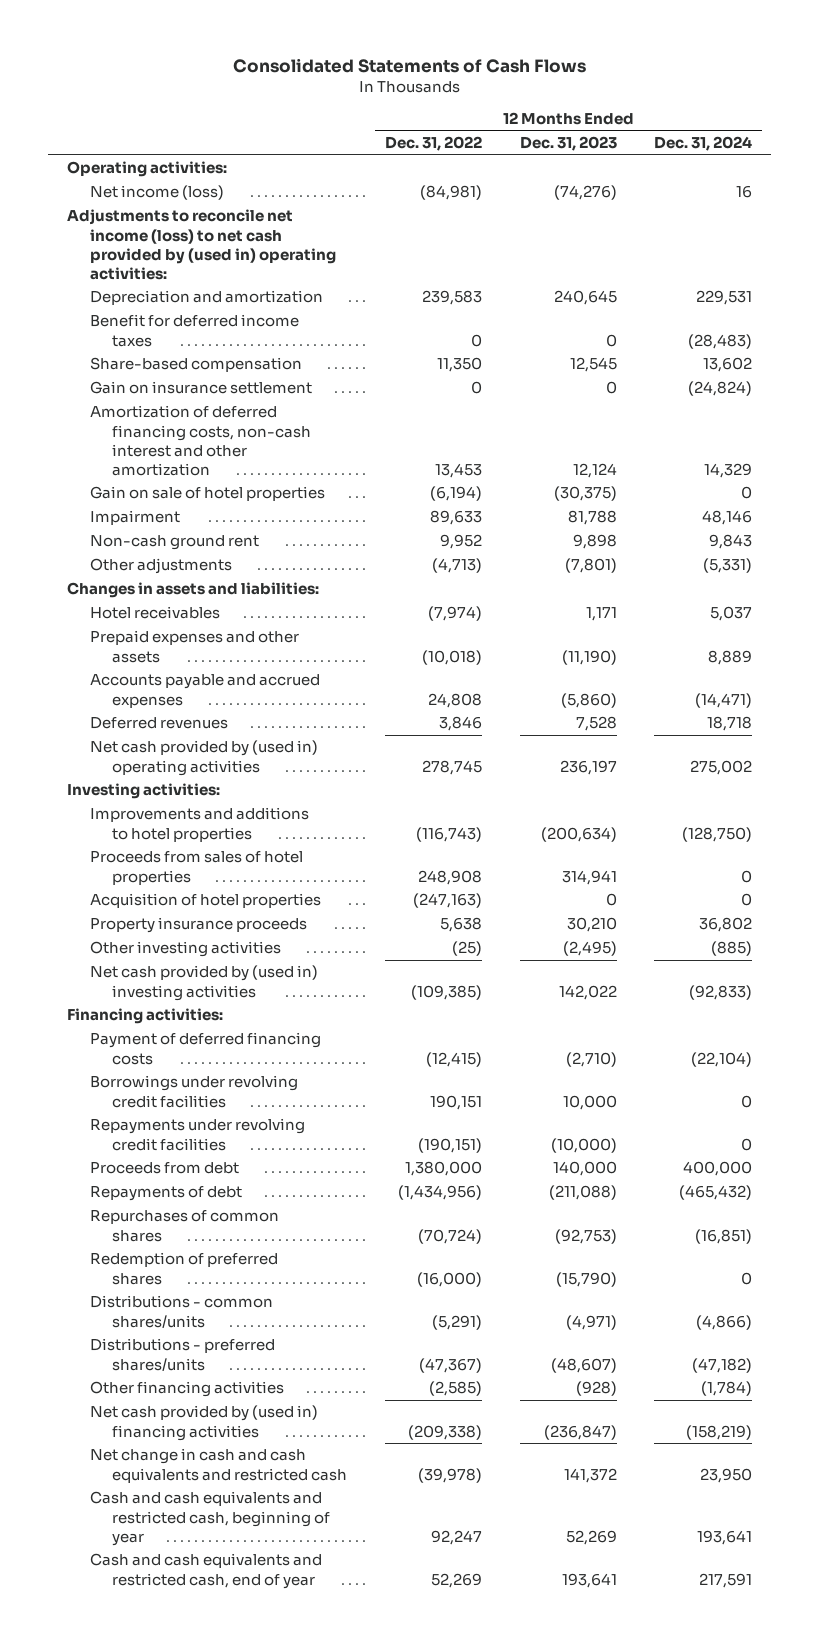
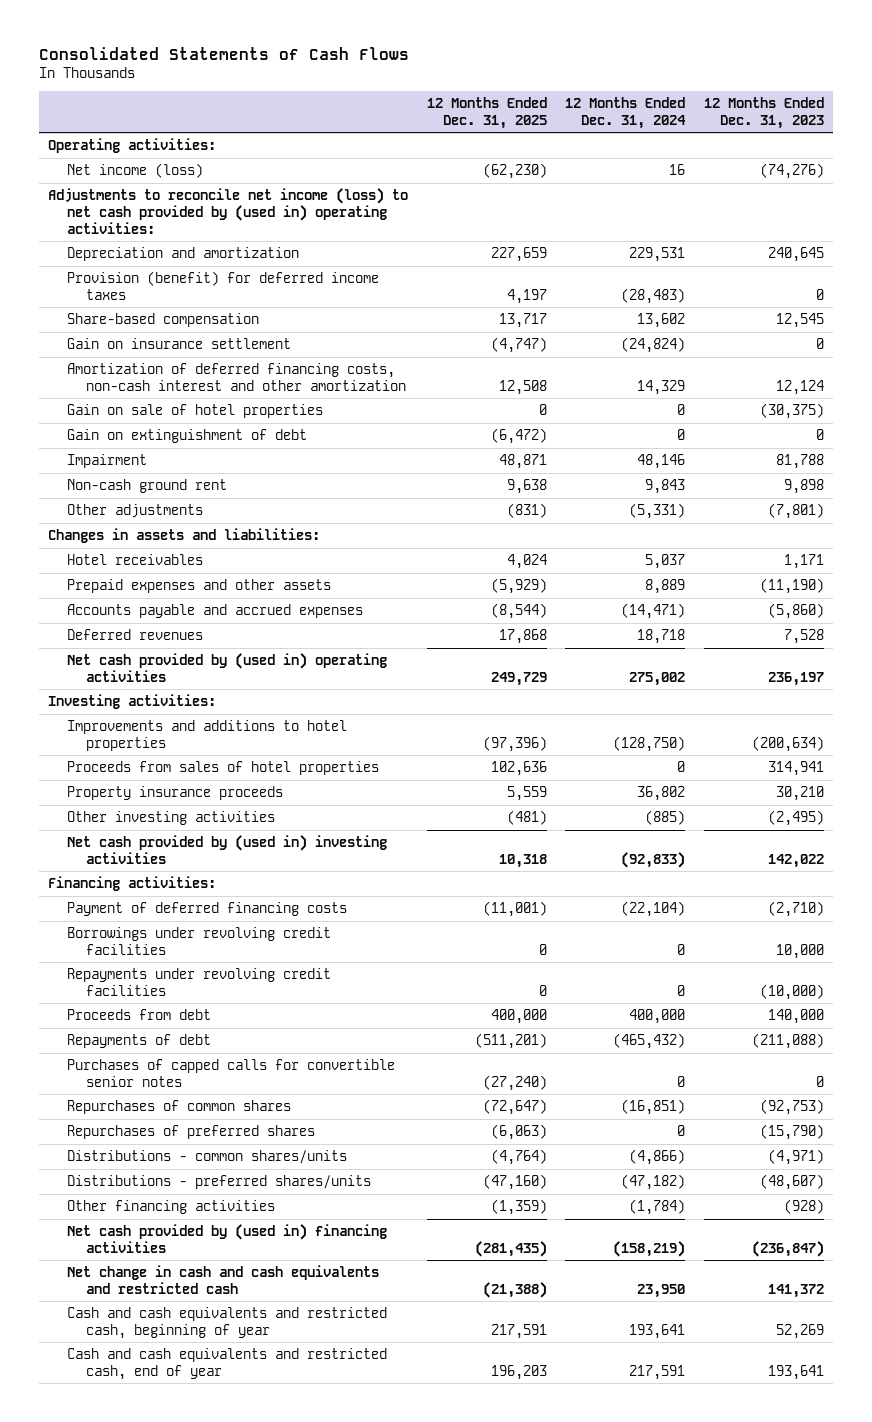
[384,136,482,152] Dec. 31, 2022 -> none
none -> [426,96,547,129] 12 Months Ended Dec. 31, 2025
[89,314,299,347] Benefit for deferred income taxes -> [67,270,380,300] Provision (benefit) for deferred income taxes
none -> [67,428,308,443] Gain on extinguishment of debt
[89,893,321,909] Acquisition of hotel properties -> none
none -> [67,1058,396,1087] Purchases of capped calls for convertible senior notes
[89,1252,278,1285] Redemption of preferred shares -> [67,1124,316,1139] Repurchases of preferred shares

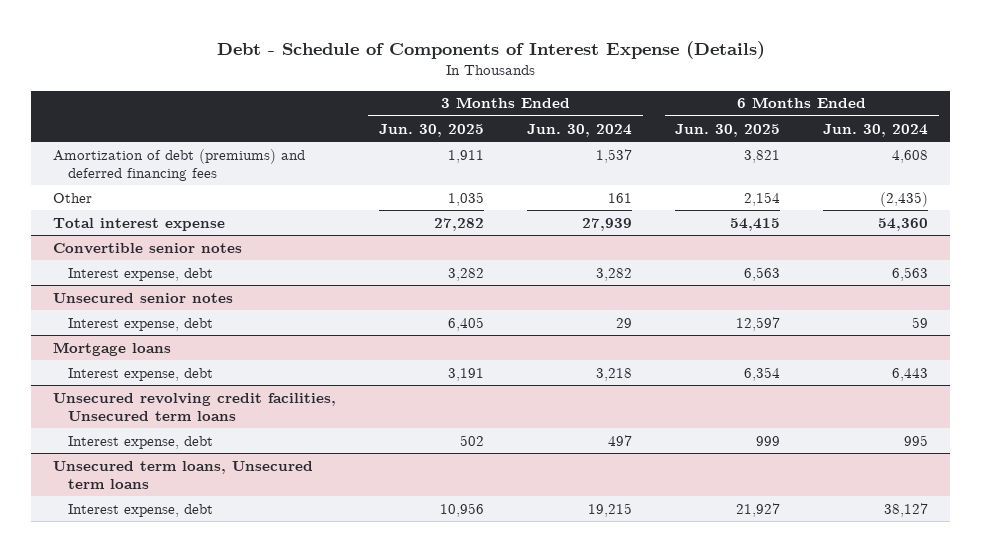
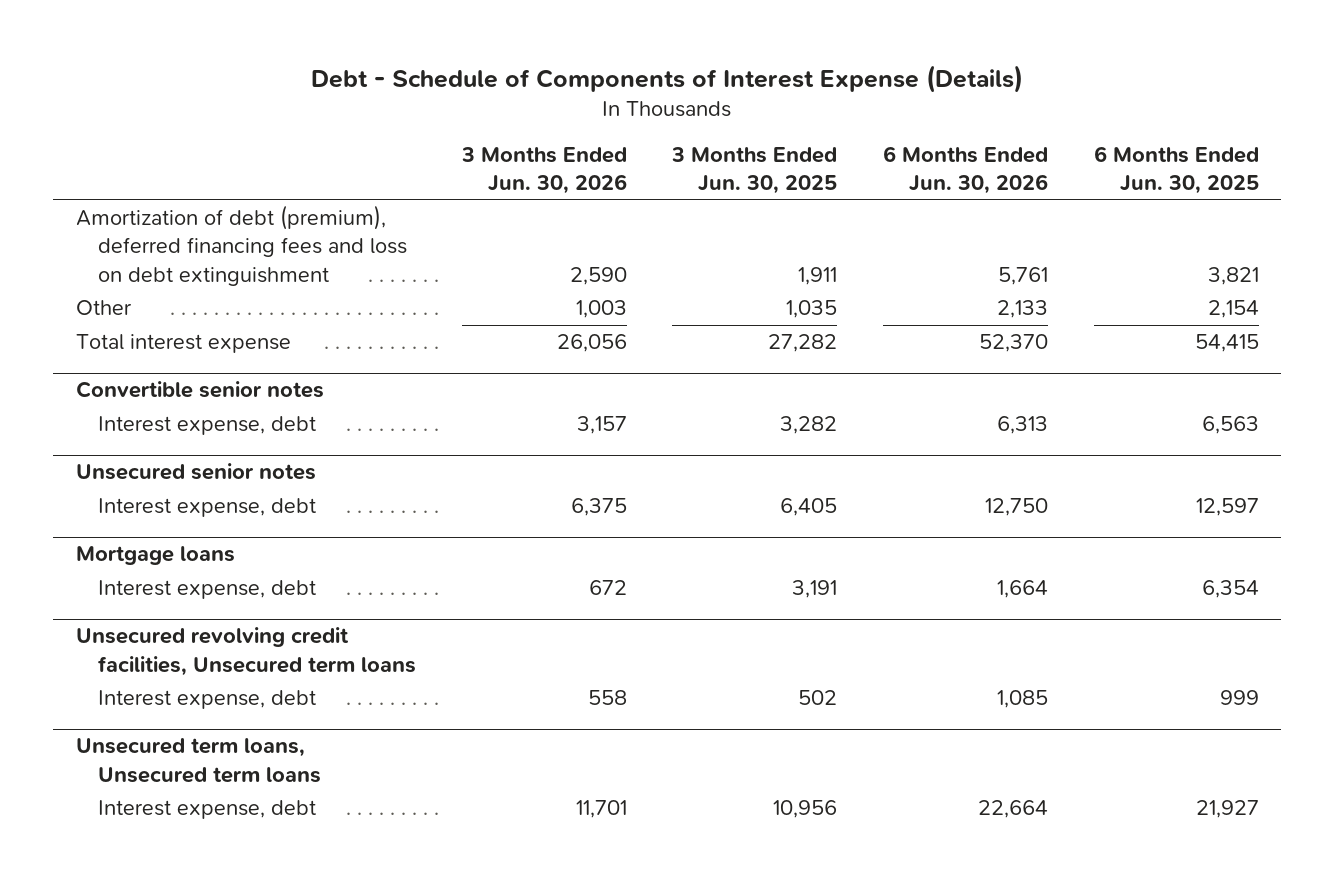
[527,123,633,137] Jun. 30, 2024 -> none
[823,123,929,137] Jun. 30, 2024 -> none
none -> [460,147,627,195] 3 Months Ended Jun. 30, 2026
none -> [883,146,1049,195] 6 Months Ended Jun. 30, 2026
[52,148,305,181] Amortization of debt (premiums) and deferred financing fees -> [75,205,408,286] Amortization of debt (premium), deferred financing fees and loss on debt extinguishment

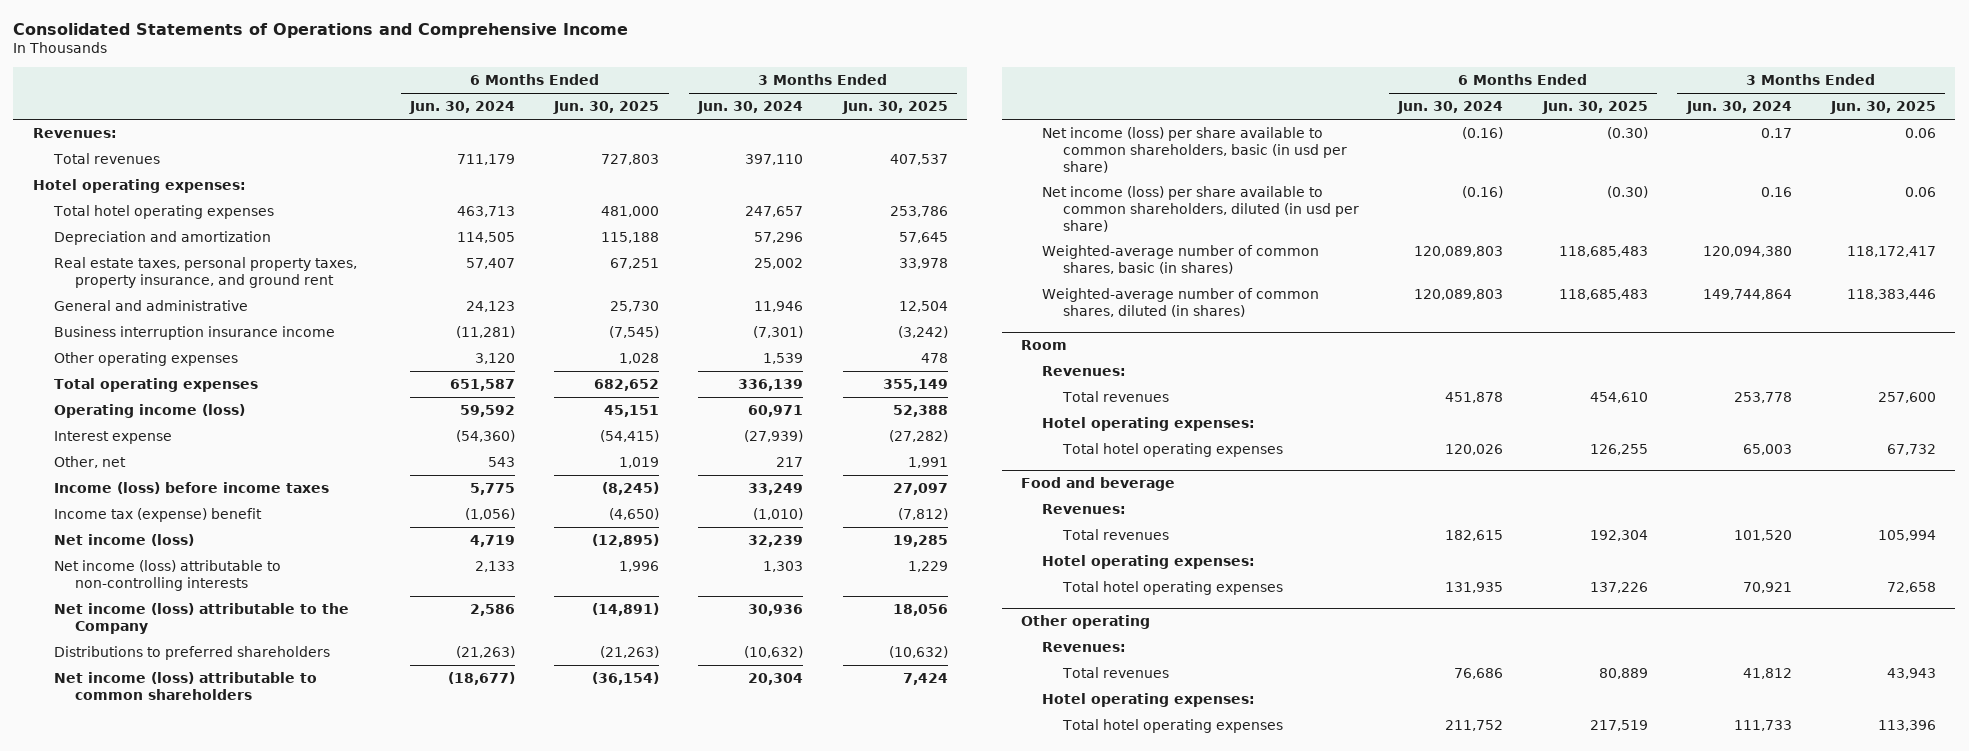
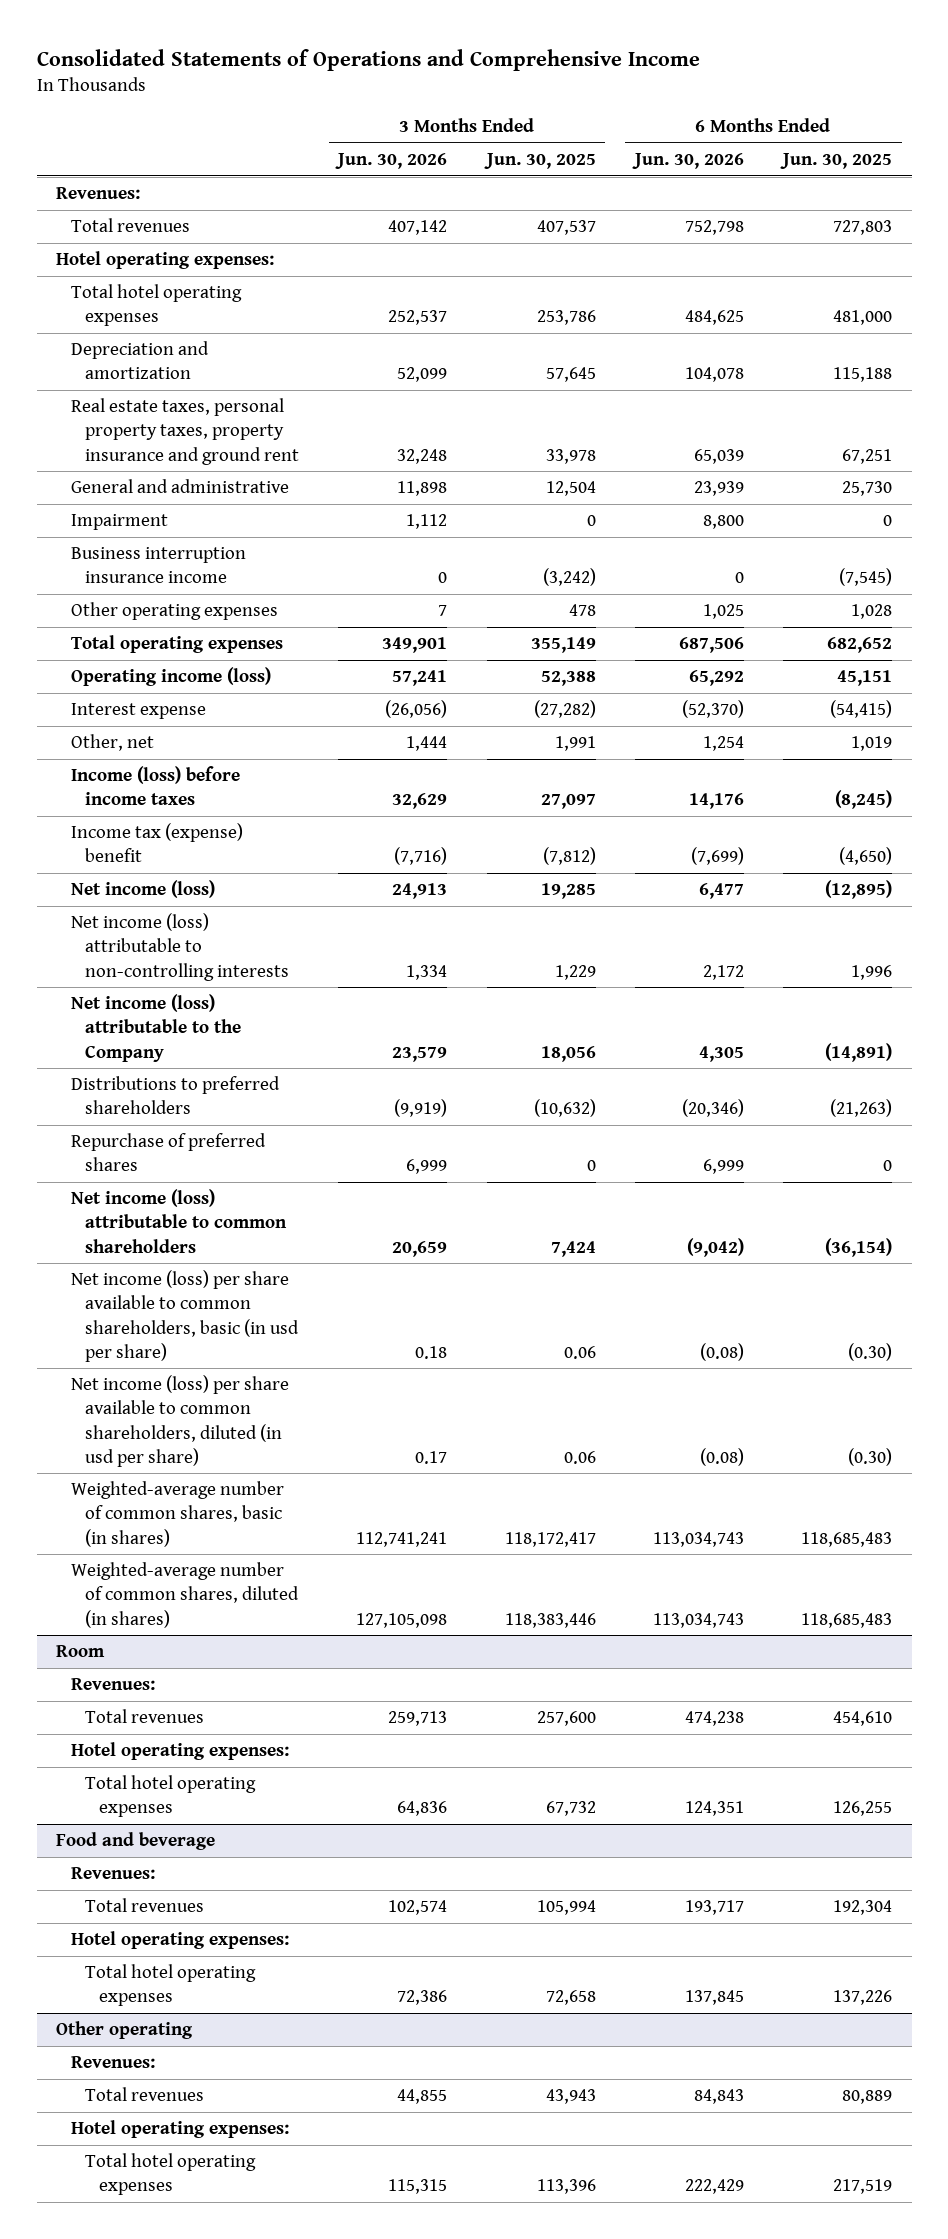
[409,101,516,115] Jun. 30, 2024 -> none
[697,101,804,115] Jun. 30, 2024 -> none
none -> [335,152,448,169] Jun. 30, 2026
none -> [631,152,744,169] Jun. 30, 2026
[54,256,358,288] Real estate taxes, personal property taxes, property insurance, and ground rent -> [70,398,300,465] Real estate taxes, personal property taxes, property insurance and ground rent
none -> [70,514,168,531] Impairment
none -> [70,1133,266,1172] Repurchase of preferred shares

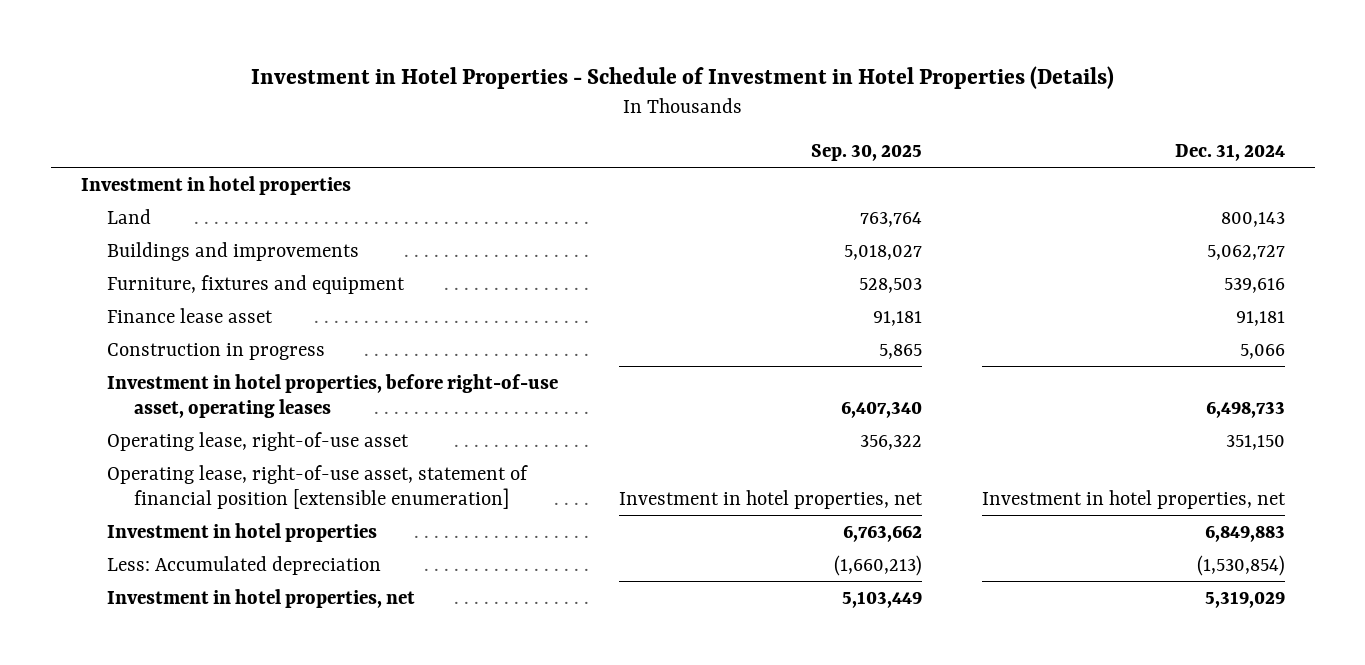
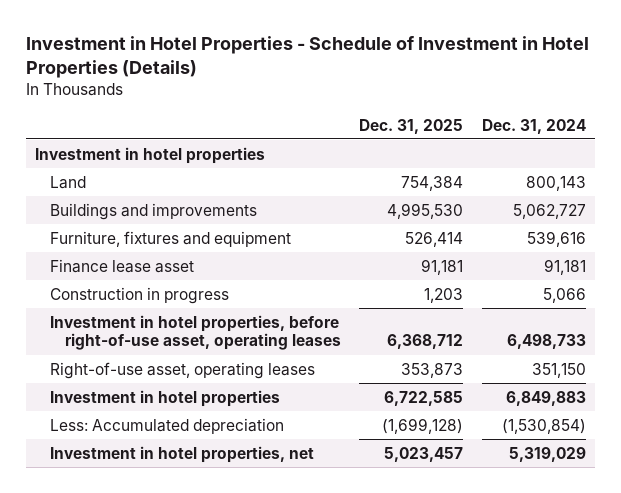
[810,143,922,161] Sep. 30, 2025 -> none
none -> [359,118,464,134] Dec. 31, 2025
[107,464,529,509] Operating lease, right-of-use asset, statement of financial position [extensible enumeration] -> none
[107,431,410,451] Operating lease, right-of-use asset -> [49,361,315,379] Right-of-use asset, operating leases

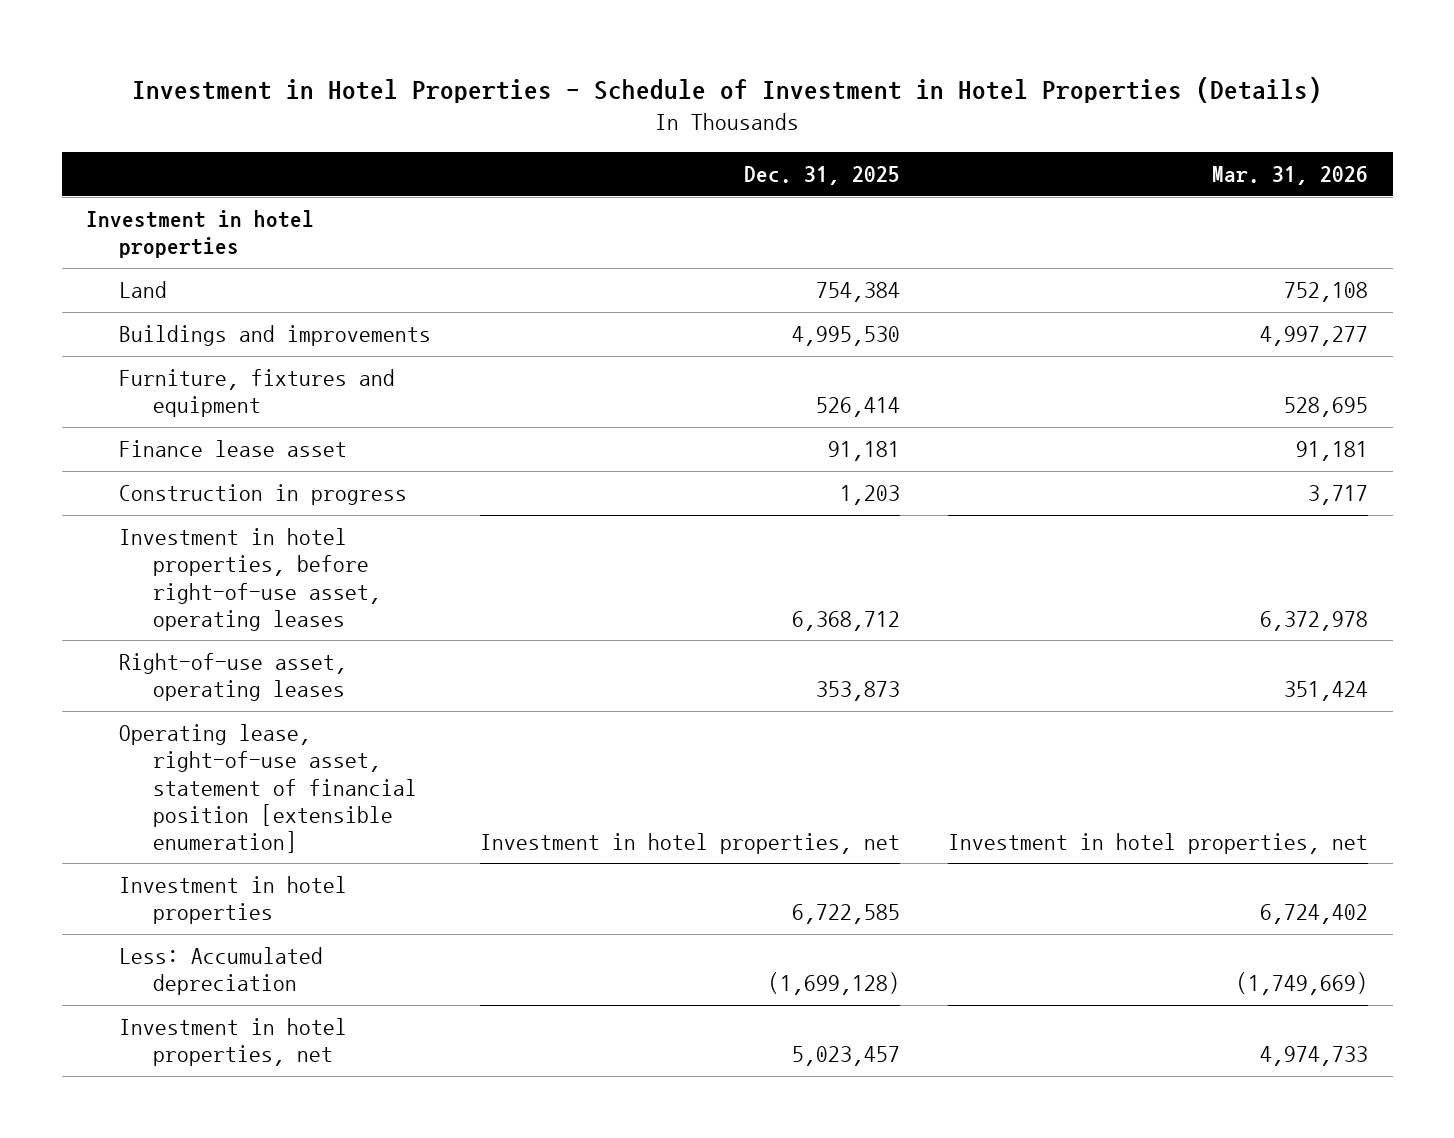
[481,118,586,134] Dec. 31, 2024 -> none
none -> [1212,166,1369,186] Mar. 31, 2026
none -> [119,724,417,853] Operating lease, right-of-use asset, statement of financial position [extensible enumeration]

